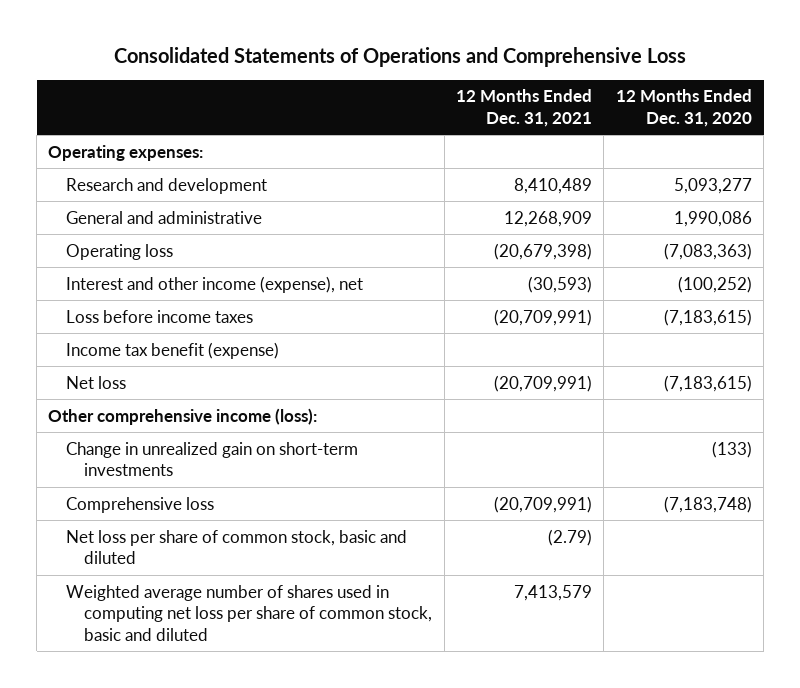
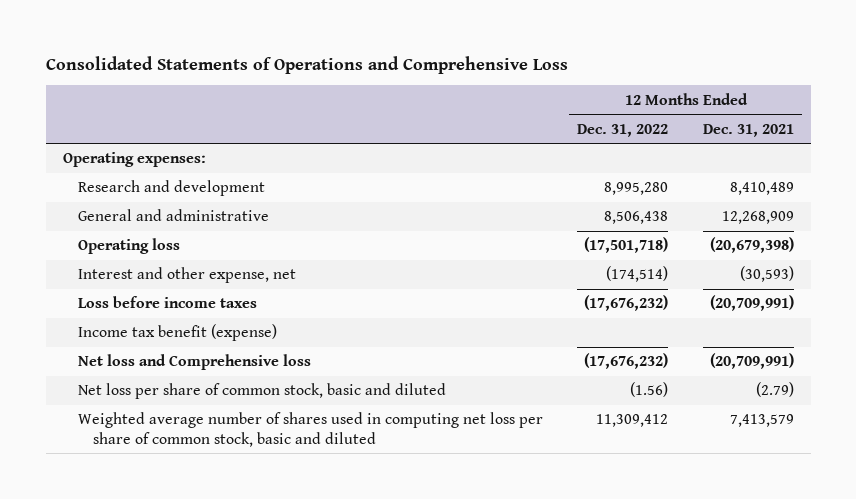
[615,89,752,127] 12 Months Ended Dec. 31, 2020 -> none
none -> [577,123,669,137] Dec. 31, 2022
[66,275,364,293] Interest and other income (expense), net -> [78,267,297,284] Interest and other expense, net
[48,407,318,425] Other comprehensive income (loss): -> none
[66,441,359,477] Change in unrealized gain on short-term investments -> none
[66,496,215,513] Comprehensive loss -> none
[66,375,127,389] Net loss -> [78,354,312,371] Net loss and Comprehensive loss

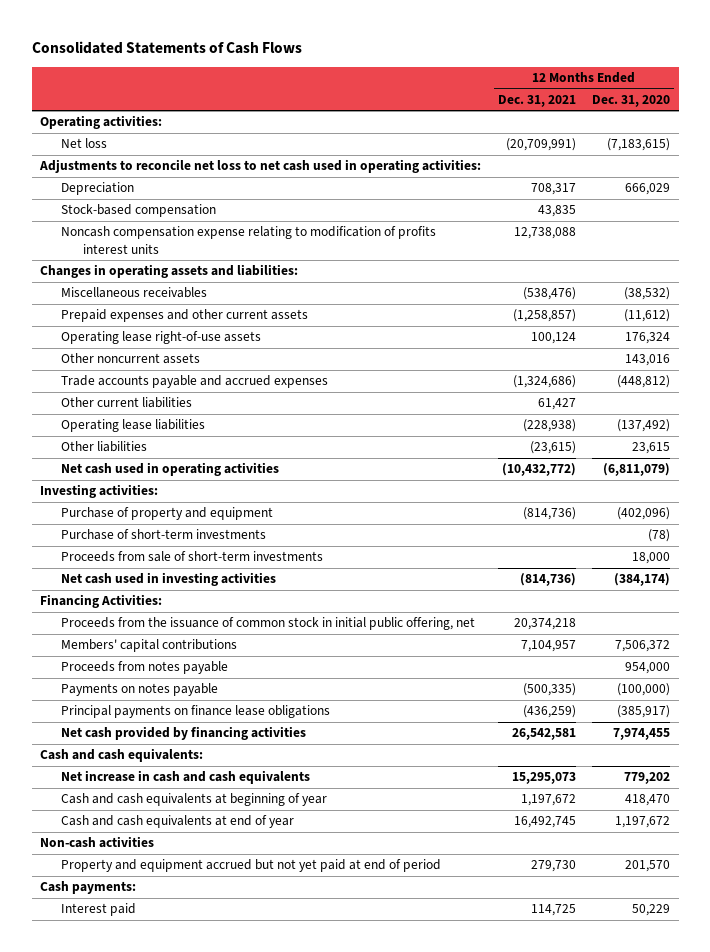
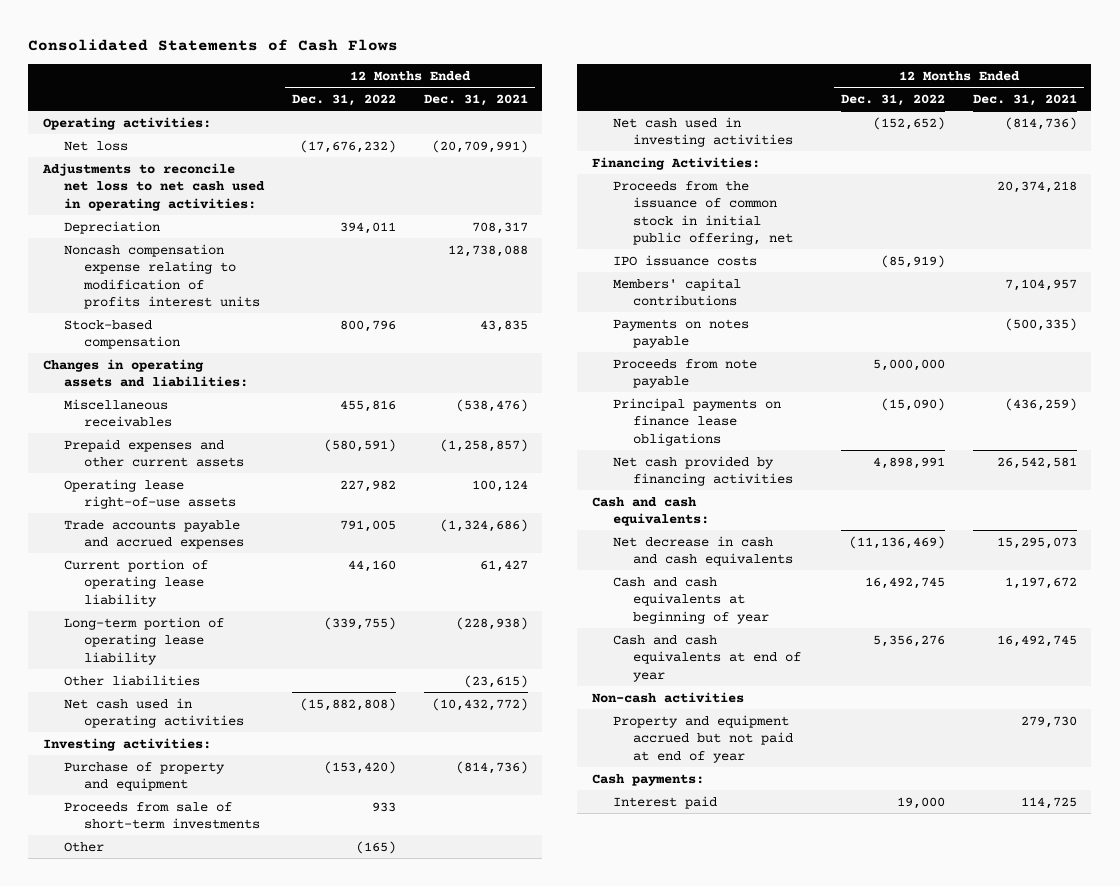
[592,94,671,107] Dec. 31, 2020 -> none
none -> [291,93,396,106] Dec. 31, 2022
[61,204,217,218] Stock-based compensation -> [63,319,181,350] Stock-based compensation
[61,353,201,365] Other noncurrent assets -> none
[61,397,193,409] Other current liabilities -> none
[61,419,206,433] Operating lease liabilities -> [63,558,208,607] Current portion of operating lease liability
[522,419,576,433] (228,938) -> [480,559,529,572] 61,427
none -> [63,616,224,665] Long-term portion of operating lease liability
[61,529,267,541] Purchase of short-term investments -> none
none -> [63,841,104,852] Other
none -> [612,254,757,266] IPO issuance costs
[61,661,229,675] Proceeds from notes payable -> none
none -> [612,358,757,389] Proceeds from note payable
[61,770,311,785] Net increase in cash and cash equivalents -> [612,535,794,567] Net decrease in cash and cash equivalents
[61,859,442,873] Property and equipment accrued but not yet paid at end of period -> [612,714,794,763] Property and equipment accrued but not paid at end of year

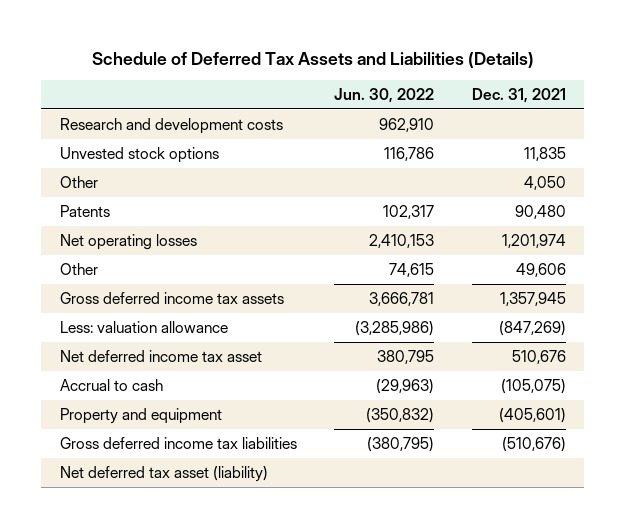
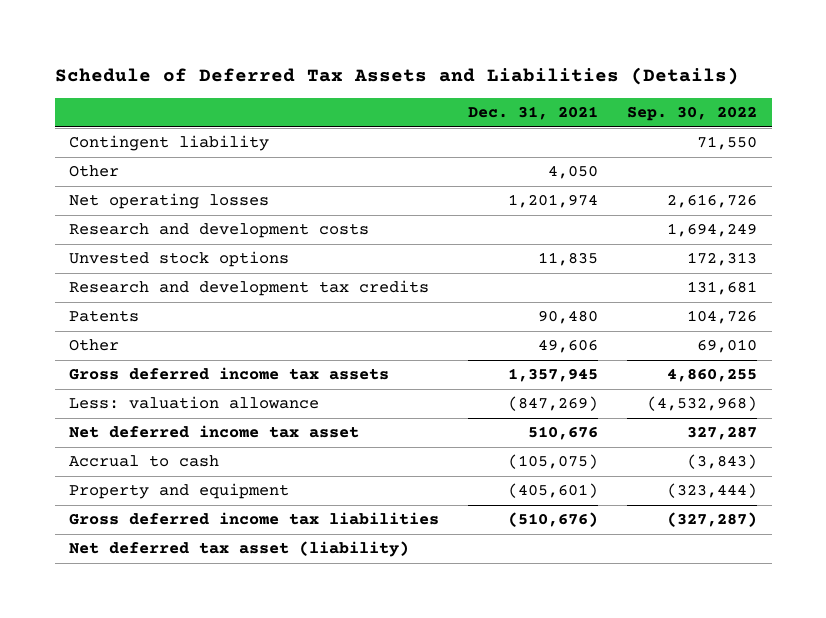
[334,87,435,103] Jun. 30, 2022 -> none
none -> [627,106,758,122] Sep. 30, 2022
none -> [69,135,270,152] Contingent liability
[59,176,98,189] Other -> [69,165,120,178] Other
[59,234,197,251] Net operating losses -> [69,193,270,210] Net operating losses
none -> [69,280,430,297] Research and development tax credits

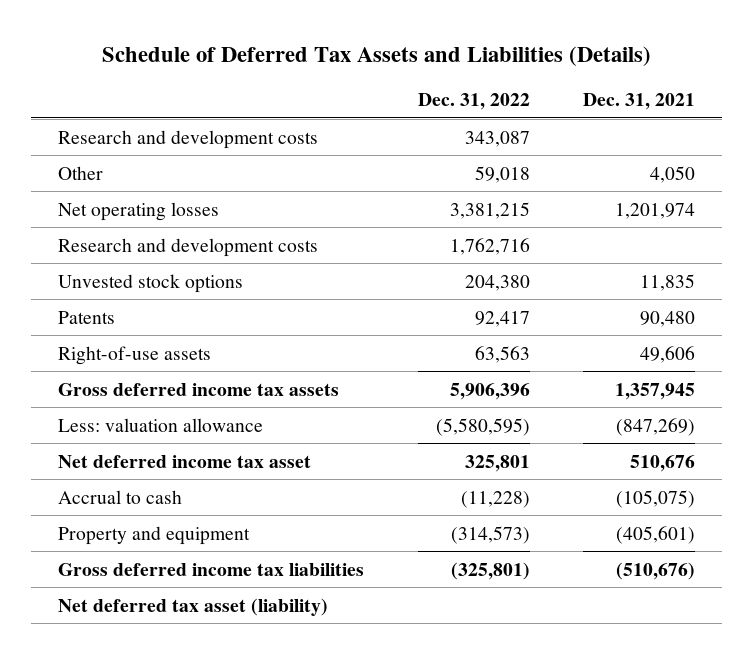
[627,106,758,122] Sep. 30, 2022 -> none
none -> [417,92,530,110] Dec. 31, 2022
[69,135,270,152] Contingent liability -> none
none -> [57,129,318,149] Research and development costs
[69,280,430,297] Research and development tax credits -> none
[69,339,120,352] Other -> [57,345,211,365] Right-of-use assets

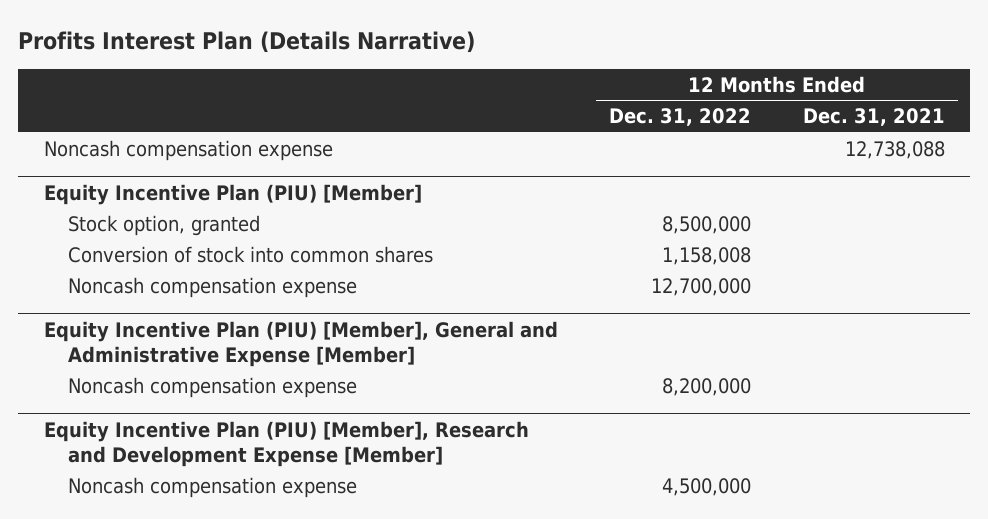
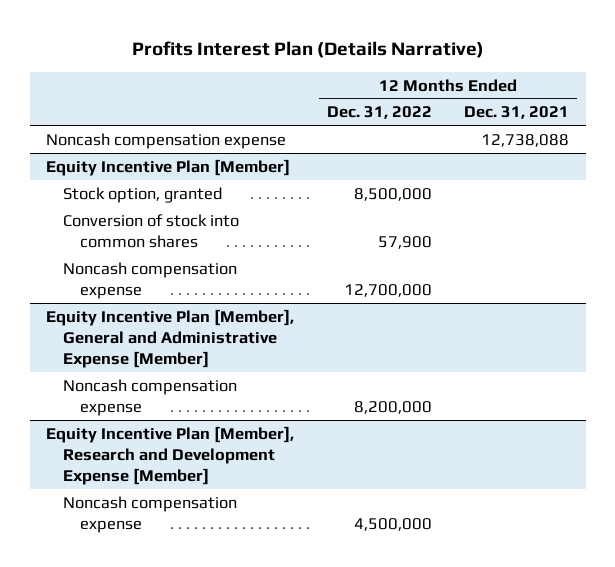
[43,183,422,205] Equity Incentive Plan (PIU) [Member] -> [46,158,291,176] Equity Incentive Plan [Member]
[662,246,752,265] 1,158,008 -> [377,235,432,249] 57,900
[43,320,558,367] Equity Incentive Plan (PIU) [Member], General and Administrative Expense [Member] -> [46,308,295,368] Equity Incentive Plan [Member], General and Administrative Expense [Member]
[43,420,529,467] Equity Incentive Plan (PIU) [Member], Research and Development Expense [Member] -> [46,425,295,485] Equity Incentive Plan [Member], Research and Development Expense [Member]

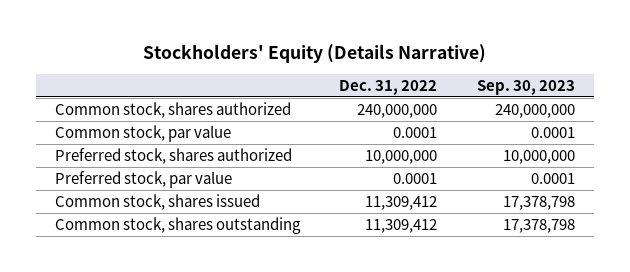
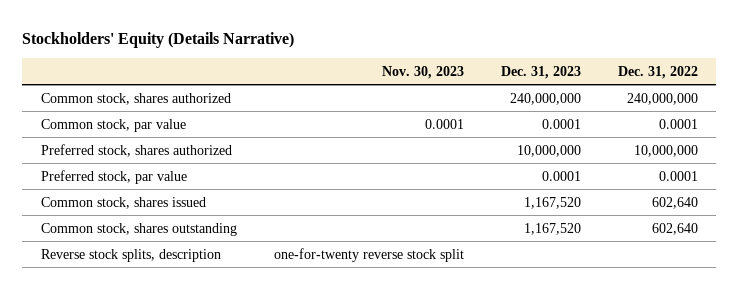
[476,79,575,95] Sep. 30, 2023 -> none
none -> [381,65,464,79] Nov. 30, 2023
none -> [500,65,581,79] Dec. 31, 2023
[365,195,438,210] 11,309,412 -> [651,196,698,209] 602,640
[365,218,438,233] 11,309,412 -> [651,222,698,235] 602,640
none -> [40,248,221,262] Reverse stock splits, description

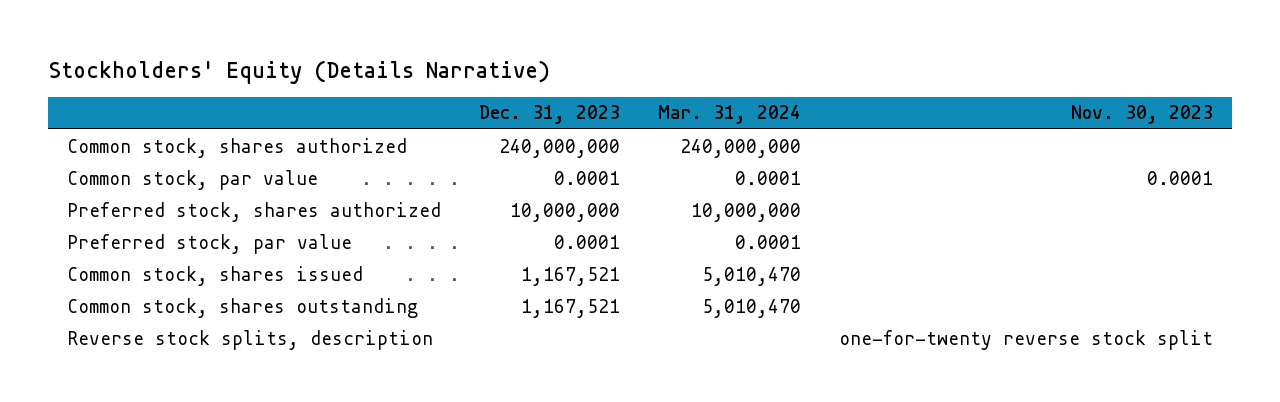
[617,65,698,79] Dec. 31, 2022 -> none
none -> [657,105,801,125] Mar. 31, 2024
[523,196,581,209] 1,167,520 -> [520,266,620,286] 1,167,521
[523,222,581,235] 1,167,520 -> [520,298,620,318] 1,167,521

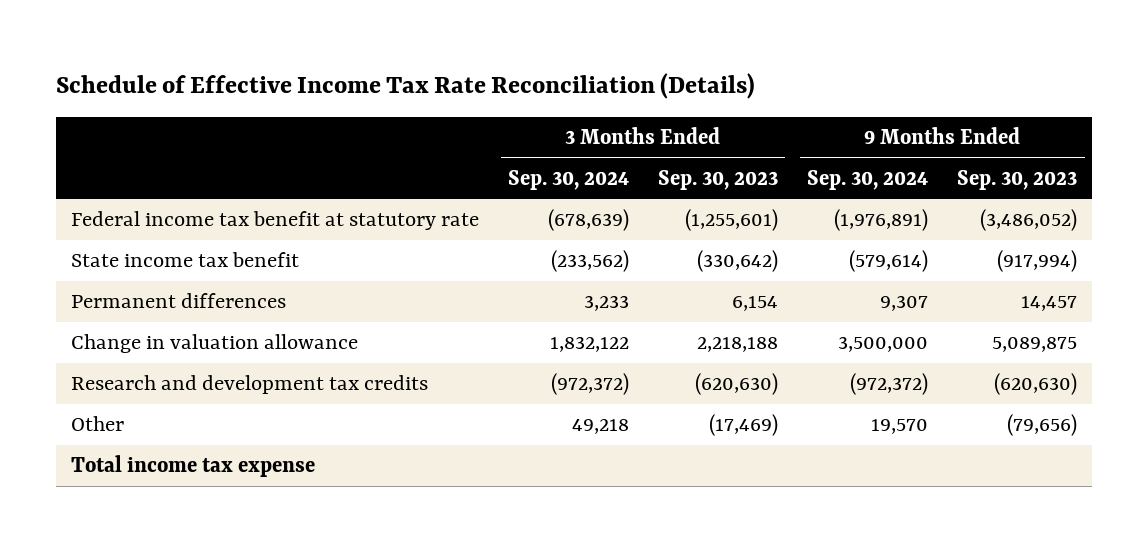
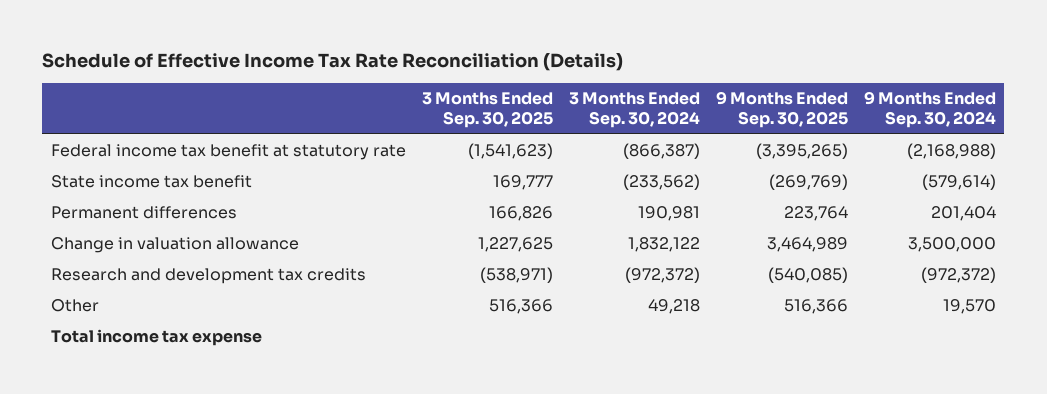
[658,169,779,190] Sep. 30, 2023 -> none
[957,169,1078,190] Sep. 30, 2023 -> none
none -> [421,92,553,128] 3 Months Ended Sep. 30, 2025
none -> [716,91,849,128] 9 Months Ended Sep. 30, 2025
[547,209,629,232] (678,639) -> [622,143,700,160] (866,387)
[834,209,929,232] (1,976,891) -> [907,143,997,160] (2,168,988)
[583,295,629,312] 3,233 -> [637,206,700,222] 190,981
[880,295,929,312] 9,307 -> [931,206,997,222] 201,404

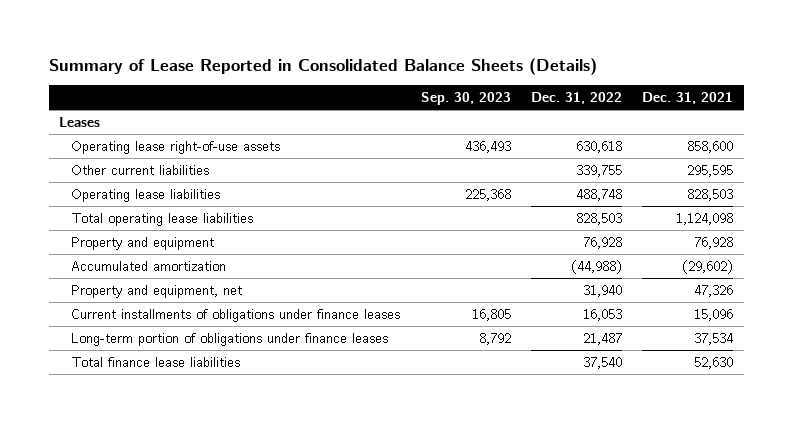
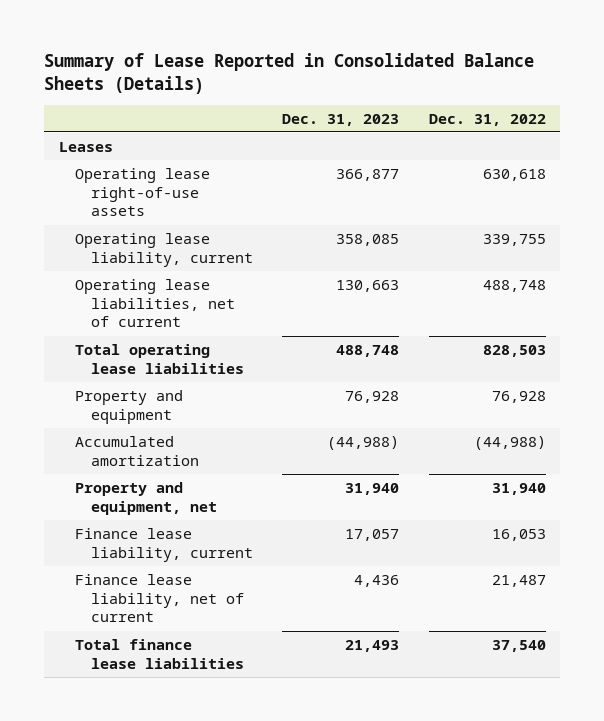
[420,92,511,106] Sep. 30, 2023 -> none
[642,92,734,105] Dec. 31, 2021 -> none
none -> [282,113,400,126] Dec. 31, 2023
[71,164,210,175] Other current liabilities -> [74,232,253,267] Operating lease liability, current
[71,188,221,202] Operating lease liabilities -> [74,278,235,328] Operating lease liabilities, net of current
[71,308,401,322] Current installments of obligations under finance leases -> [74,527,253,562] Finance lease liability, current
[71,332,389,346] Long-term portion of obligations under finance leases -> [74,573,244,623] Finance lease liability, net of current

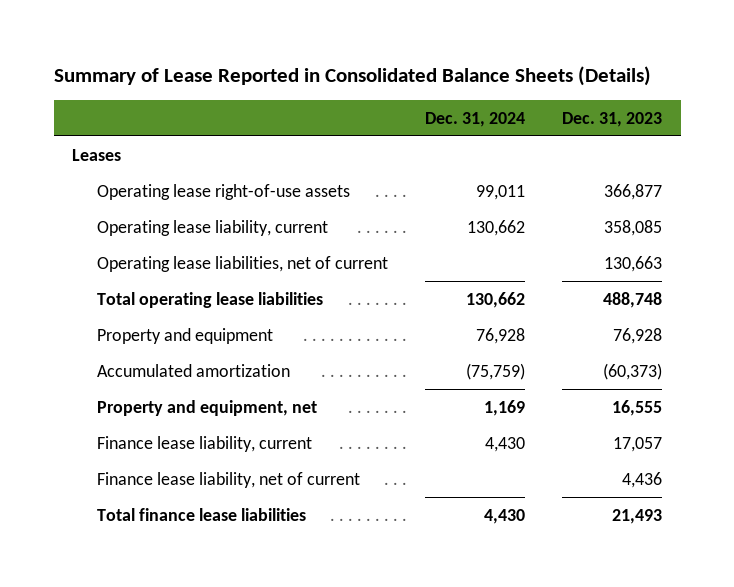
[428,113,546,126] Dec. 31, 2022 -> none
none -> [425,111,526,127] Dec. 31, 2024
[327,435,400,450] (44,988) -> [603,362,663,380] (60,373)
[345,482,400,495] 31,940 -> [612,399,663,416] 16,555

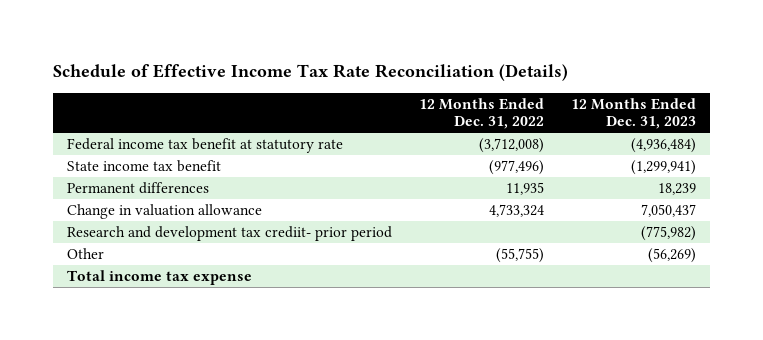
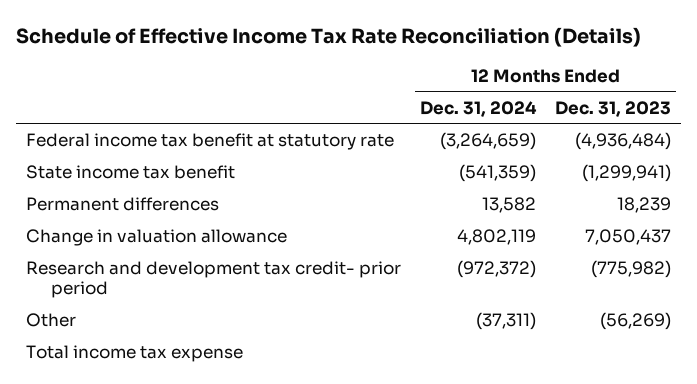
[419,97,545,130] 12 Months Ended Dec. 31, 2022 -> none
none -> [420,100,538,117] Dec. 31, 2024
[66,225,392,241] Research and development tax crediit- prior period -> [25,261,401,298] Research and development tax credit- prior period

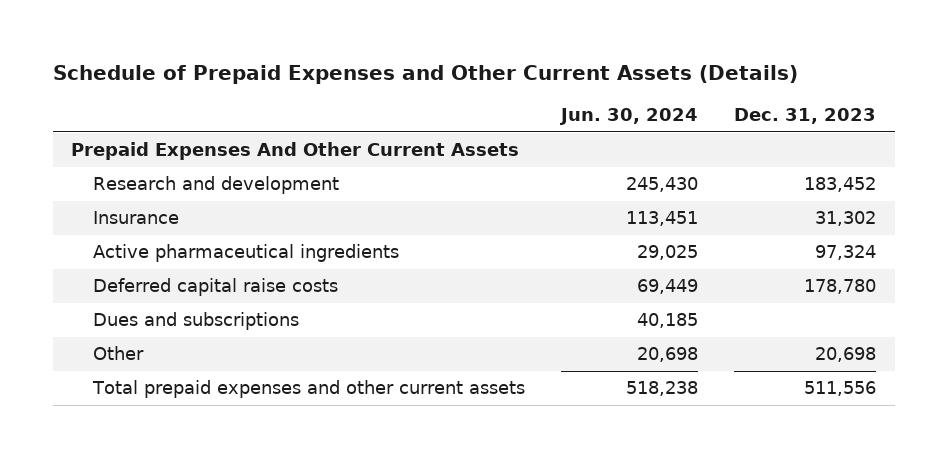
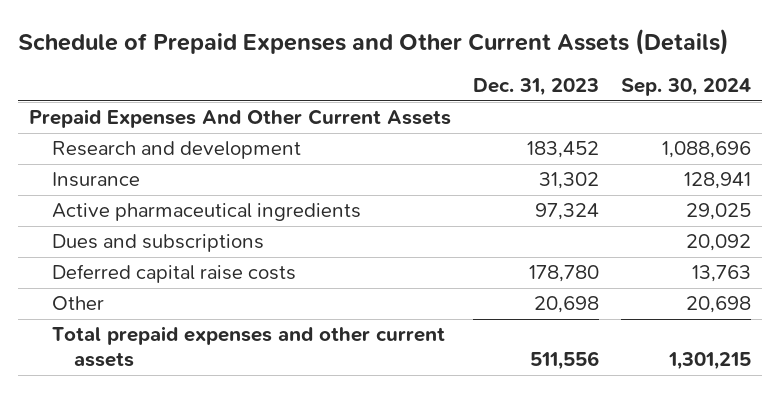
[559,108,699,126] Jun. 30, 2024 -> none
none -> [621,78,752,97] Sep. 30, 2024
[92,278,338,297] Deferred capital raise costs -> [51,264,296,284] Deferred capital raise costs

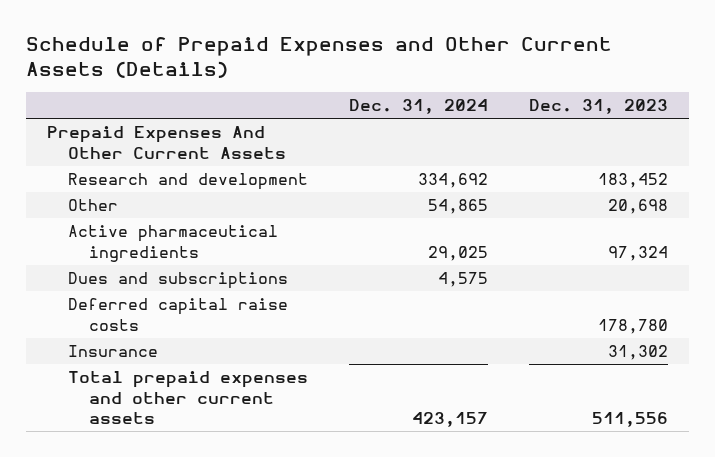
[621,78,752,97] Sep. 30, 2024 -> none
none -> [348,99,488,115] Dec. 31, 2024
[51,296,104,311] Other -> [67,199,118,212] Other
[51,172,140,188] Insurance -> [67,345,158,358] Insurance

